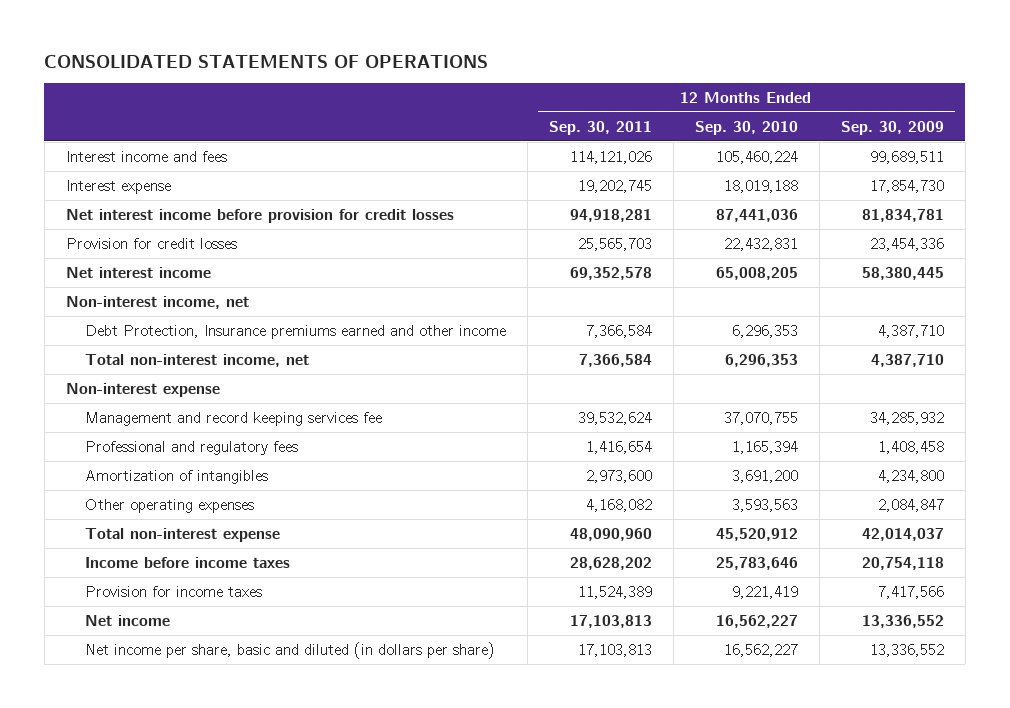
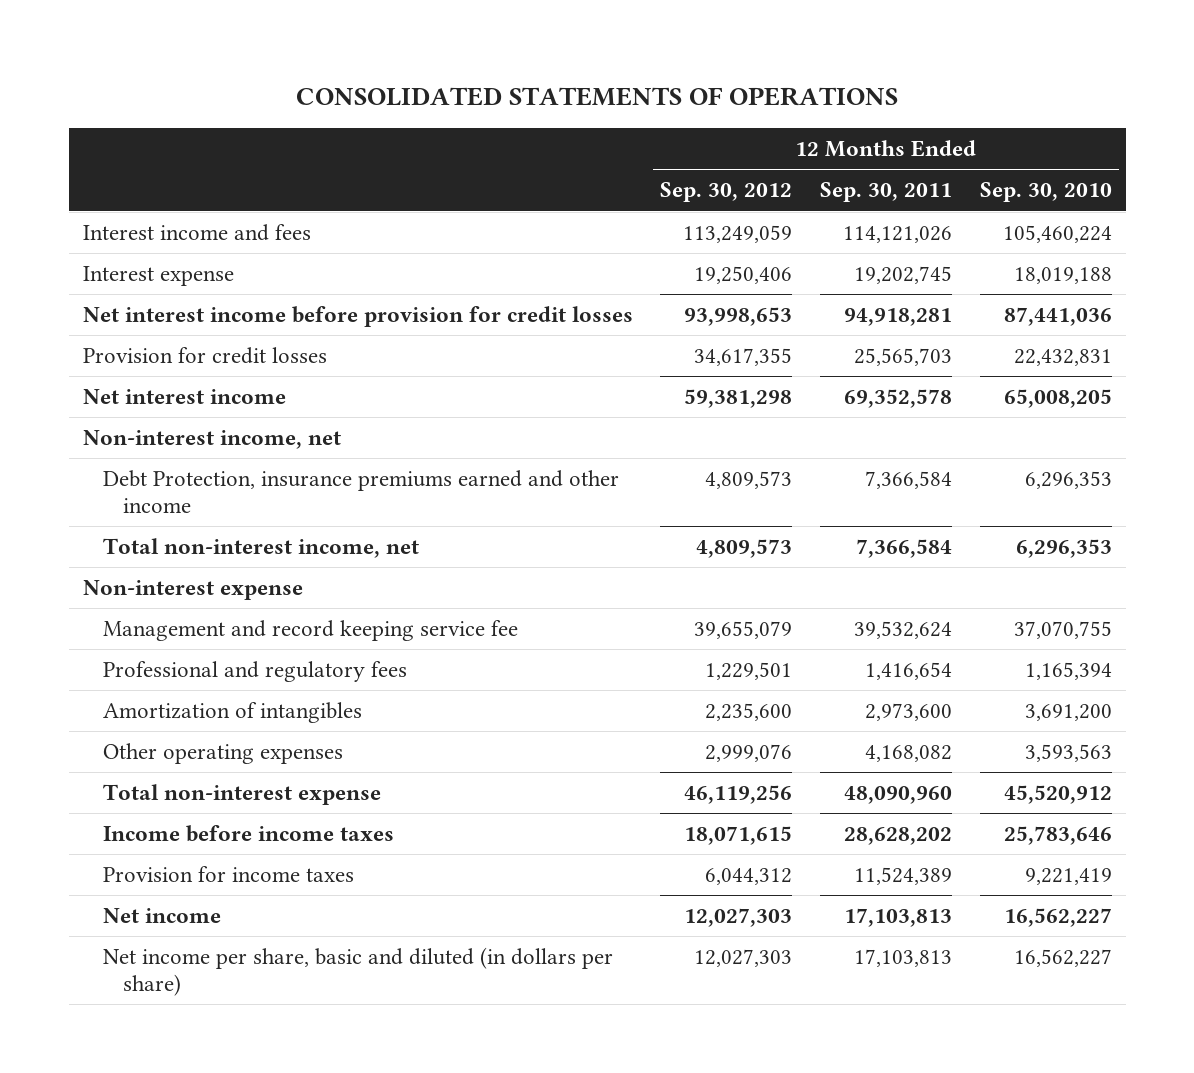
[840,120,944,135] Sep. 30, 2009 -> none
none -> [660,182,793,203] Sep. 30, 2012
[84,324,506,339] Debt Protection, Insurance premiums earned and other income -> [102,470,619,514] Debt Protection, insurance premiums earned and other income
[84,411,382,426] Management and record keeping services fee -> [102,620,518,642] Management and record keeping service fee

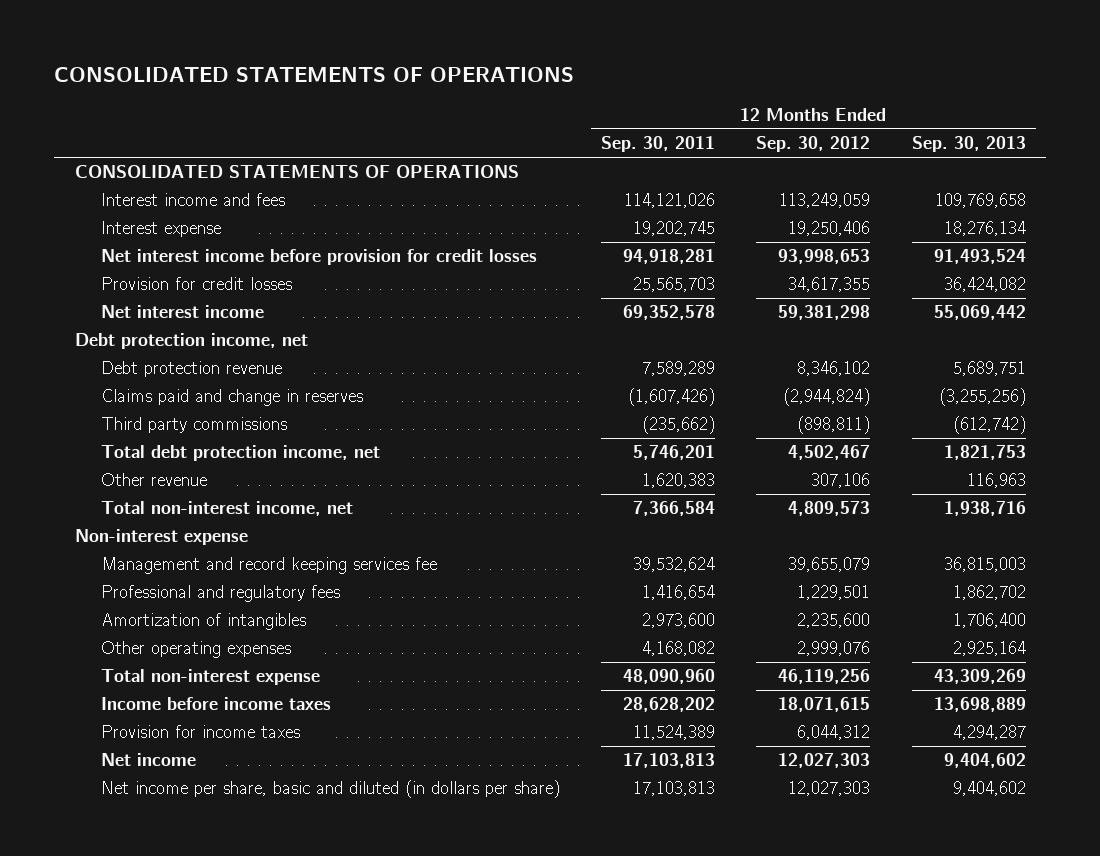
[979,182,1112,203] Sep. 30, 2010 -> none
none -> [911,136,1026,153] Sep. 30, 2013
none -> [74,165,519,179] CONSOLIDATED STATEMENTS OF OPERATIONS
[102,470,619,514] Debt Protection, insurance premiums earned and other income -> none
[82,430,341,450] Non-interest income, net -> [74,333,308,350] Debt protection income, net
none -> [101,361,283,378] Debt protection revenue
none -> [101,389,364,407] Claims paid and change in reserves
none -> [101,417,288,434] Third party commissions
none -> [101,445,381,462] Total debt protection income, net
none -> [101,473,208,487] Other revenue
[102,620,518,642] Management and record keeping service fee -> [101,557,438,575] Management and record keeping services fee

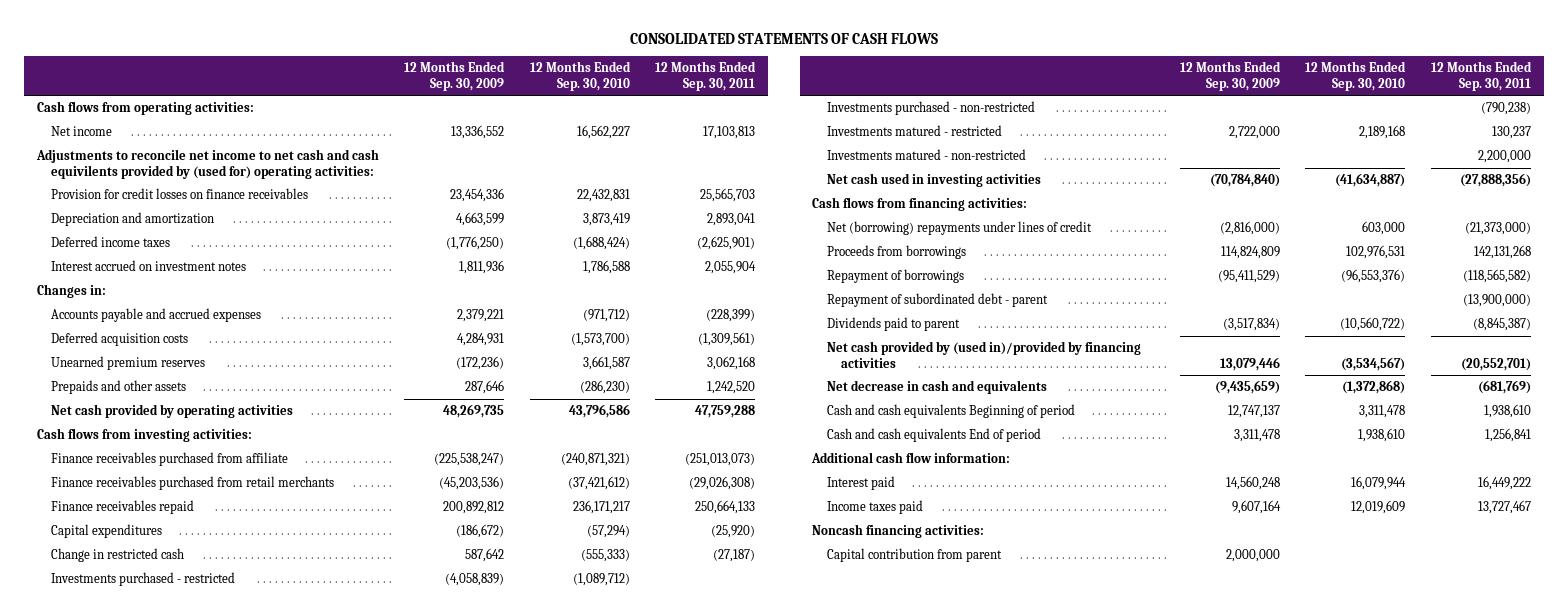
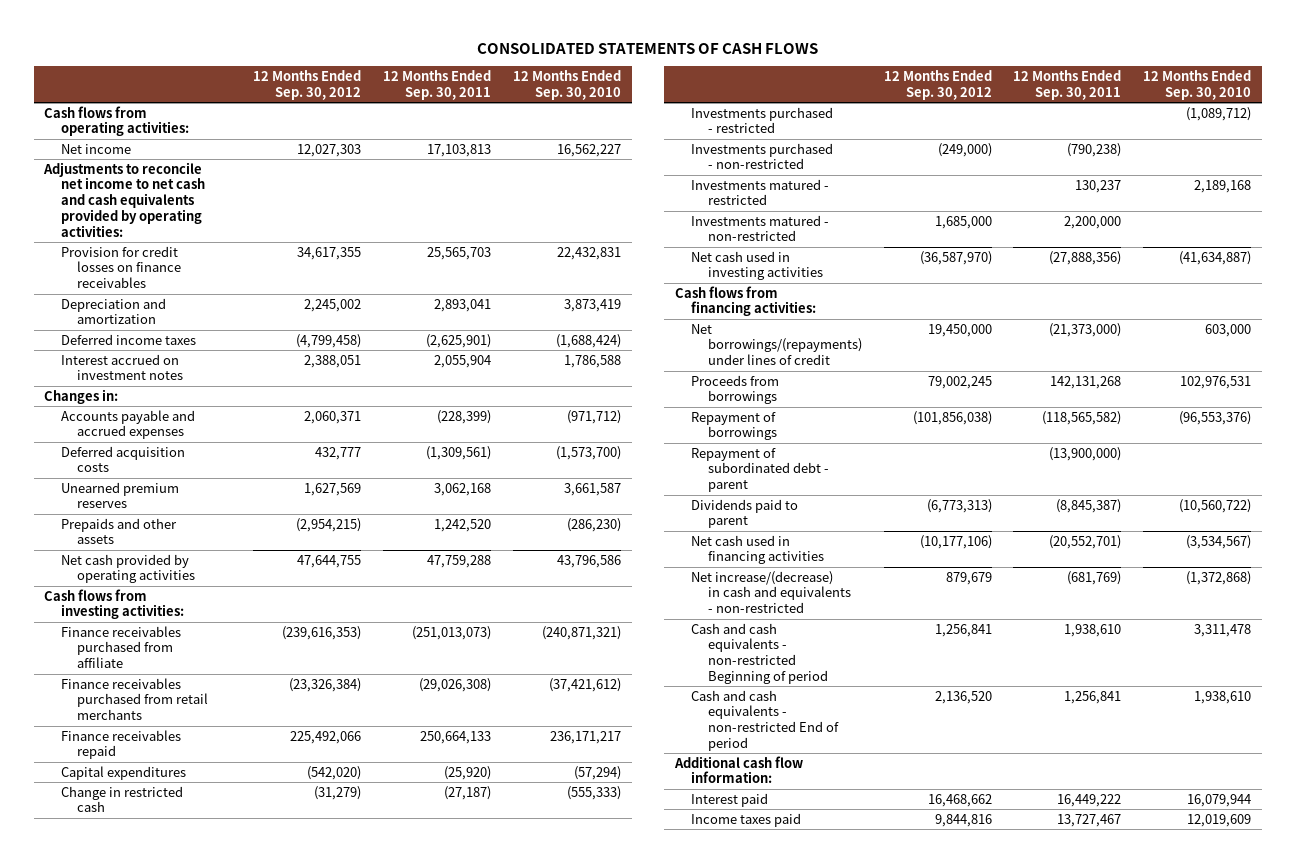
[404,61,506,91] 12 Months Ended Sep. 30, 2009 -> none
none -> [253,70,362,100] 12 Months Ended Sep. 30, 2012
[35,149,379,179] Adjustments to reconcile net income to net cash and cash equivilents provided by (used for) operating activities: -> [43,161,205,237] Adjustments to reconcile net income to net cash and cash equivalents provided by operating activities:
[826,221,1092,236] Net (borrowing) repayments under lines of credit -> [691,323,862,366] Net borrowings/(repayments) under lines of credit
[826,341,1141,368] Net cash provided by (used in)/provided by financing activities -> [691,534,824,565] Net cash used in financing activities
[826,380,1047,395] Net decrease in cash and equivalents -> [691,570,851,614] Net increase/(decrease) in cash and equivalents - non-restricted
[826,404,1075,419] Cash and cash equivalents Beginning of period -> [691,622,828,685] Cash and cash equivalents - non-restricted Beginning of period
[826,428,1041,443] Cash and cash equivalents End of period -> [691,689,839,752] Cash and cash equivalents - non-restricted End of period
[812,524,985,539] Noncash financing activities: -> none
[826,548,1002,563] Capital contribution from parent -> none

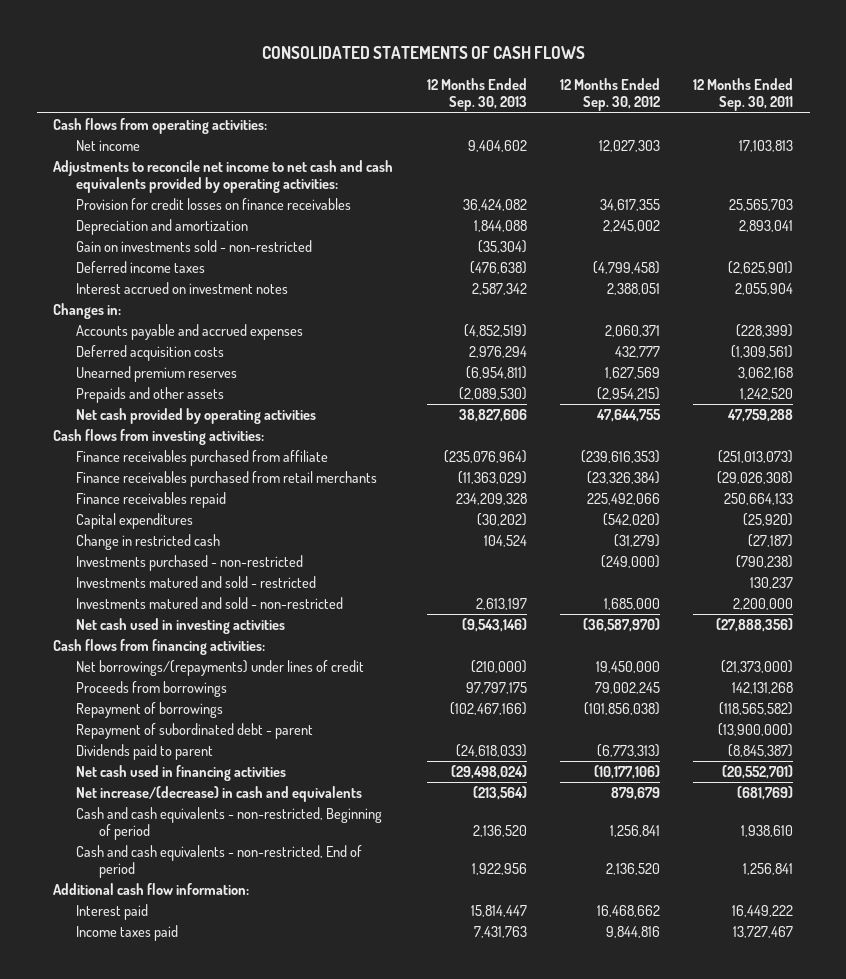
[512,70,621,100] 12 Months Ended Sep. 30, 2010 -> none
none -> [426,78,527,112] 12 Months Ended Sep. 30, 2013
none -> [76,239,313,252] Gain on investments sold - non-restricted
[691,106,834,134] Investments purchased - restricted -> none
[691,178,830,206] Investments matured - restricted -> [76,575,317,588] Investments matured and sold - restricted
[691,214,830,242] Investments matured - non-restricted -> [76,596,344,609] Investments matured and sold - non-restricted
[691,570,851,614] Net increase/(decrease) in cash and equivalents - non-restricted -> [76,785,363,802] Net increase/(decrease) in cash and equivalents
[691,622,828,685] Cash and cash equivalents - non-restricted Beginning of period -> [76,806,383,841] Cash and cash equivalents - non-restricted, Beginning of period
[691,689,839,752] Cash and cash equivalents - non-restricted End of period -> [76,844,363,879] Cash and cash equivalents - non-restricted, End of period

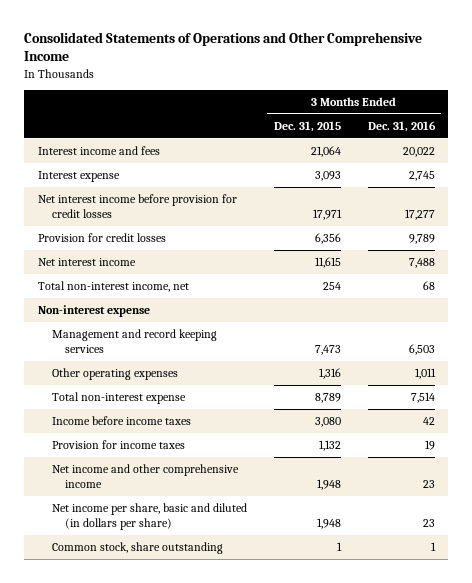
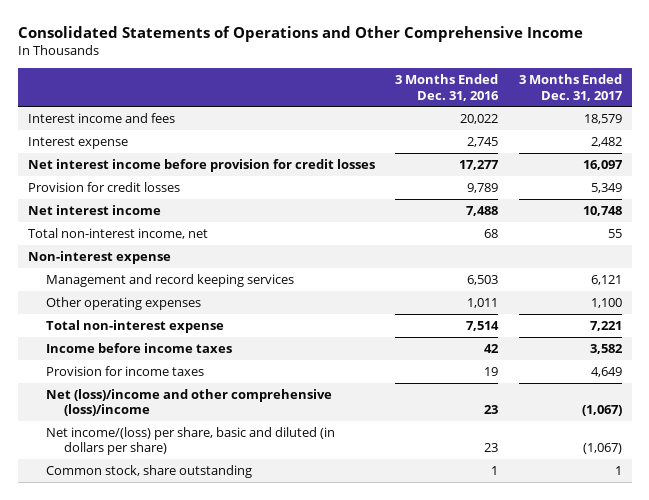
[273,120,341,132] Dec. 31, 2015 -> none
none -> [518,74,623,101] 3 Months Ended Dec. 31, 2017
[51,464,239,489] Net income and other comprehensive income -> [45,388,332,417] Net (loss)/income and other comprehensive (loss)/income
[51,503,247,531] Net income per share, basic and diluted (in dollars per share) -> [45,426,335,456] Net income/(loss) per share, basic and diluted (in dollars per share)

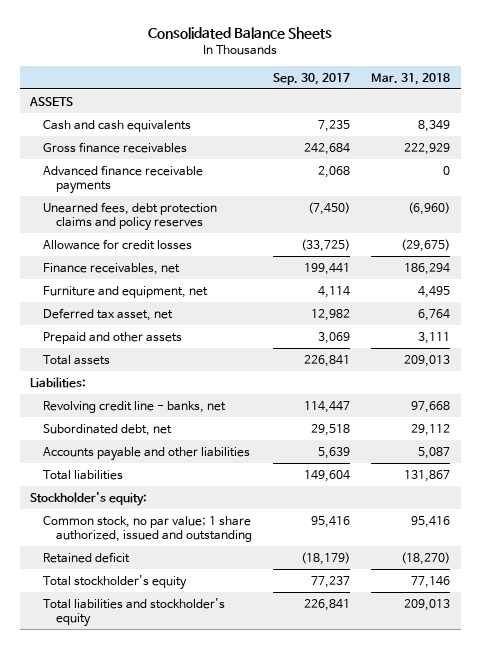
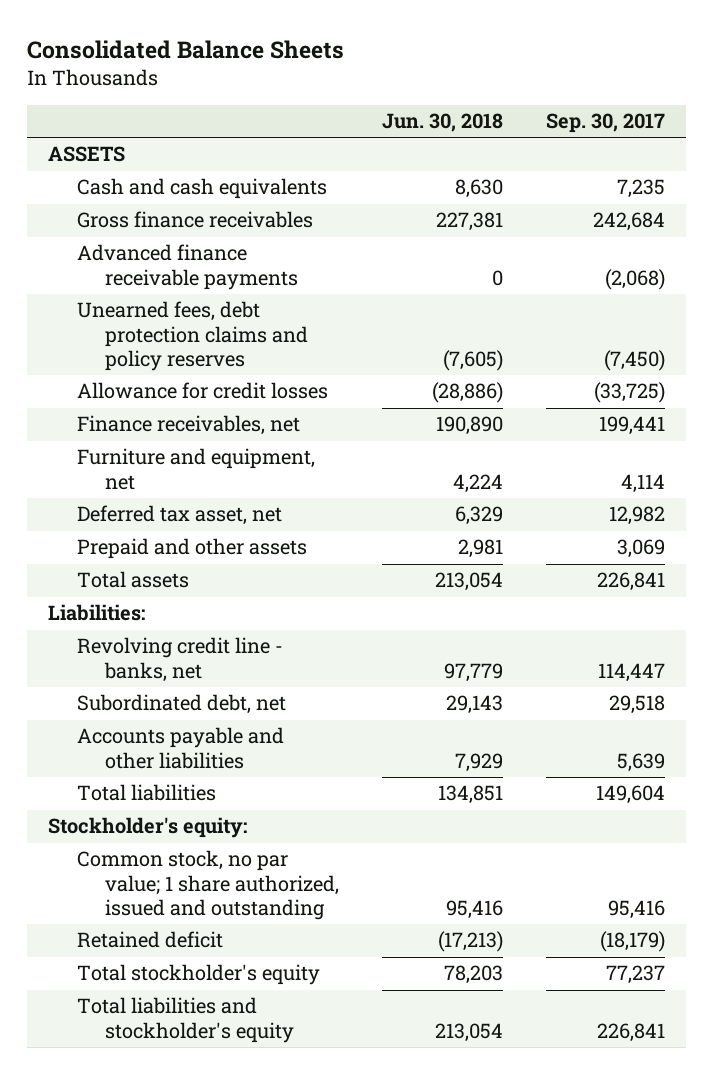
[371,72,451,85] Mar. 31, 2018 -> none
none -> [381,113,503,133] Jun. 30, 2018
[317,165,350,178] 2,068 -> [604,268,665,290] (2,068)

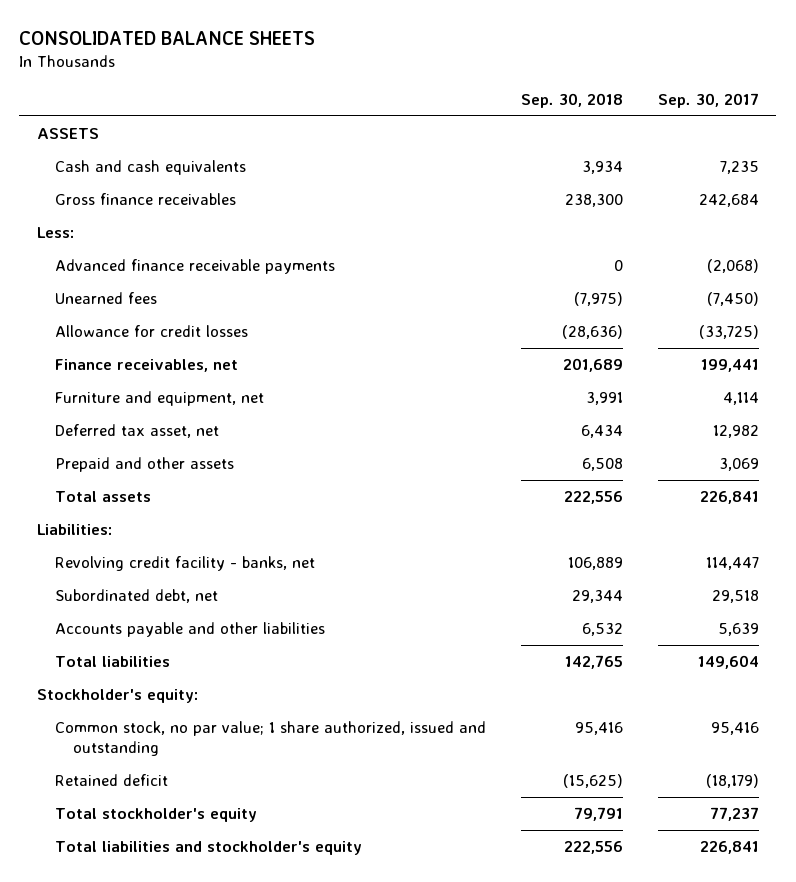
[27,39,345,59] Consolidated Balance Sheets -> [19,30,316,45] CONSOLIDATED BALANCE SHEETS
[381,113,503,133] Jun. 30, 2018 -> none
none -> [520,92,623,108] Sep. 30, 2018
none -> [36,226,74,238] Less:
[76,301,309,372] Unearned fees, debt protection claims and policy reserves -> [54,291,157,304] Unearned fees
[76,637,283,682] Revolving credit line - banks, net -> [54,555,315,571] Revolving credit facility - banks, net

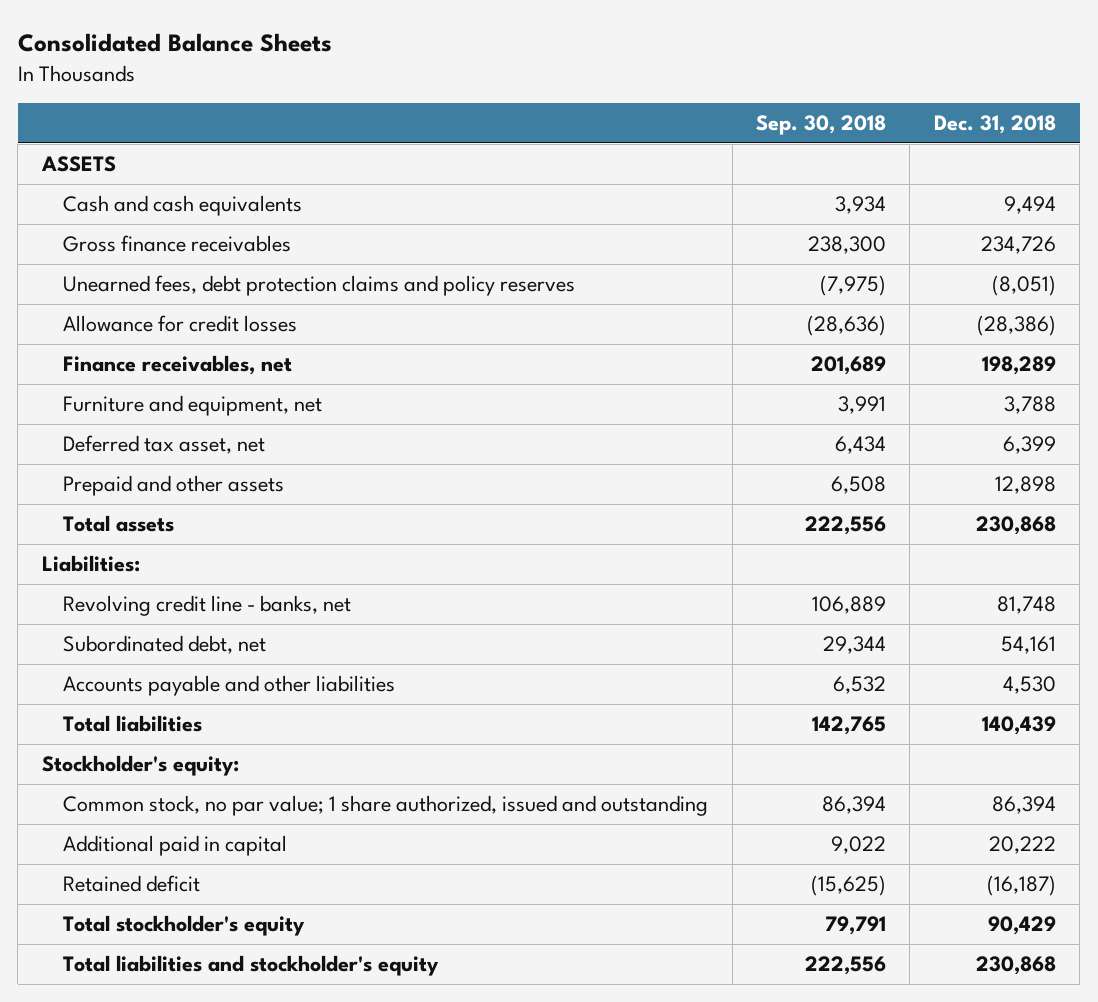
[19,30,316,45] CONSOLIDATED BALANCE SHEETS -> [17,33,332,53] Consolidated Balance Sheets
[657,92,759,108] Sep. 30, 2017 -> none
none -> [933,114,1056,134] Dec. 31, 2018
[36,226,74,238] Less: -> none
[54,258,335,274] Advanced finance receivable payments -> none
[54,291,157,304] Unearned fees -> [63,275,576,297] Unearned fees, debt protection claims and policy reserves
[54,555,315,571] Revolving credit facility - banks, net -> [63,595,352,617] Revolving credit line - banks, net
[574,721,623,735] 95,416 -> [822,796,887,815] 86,394
none -> [63,835,288,857] Additional paid in capital

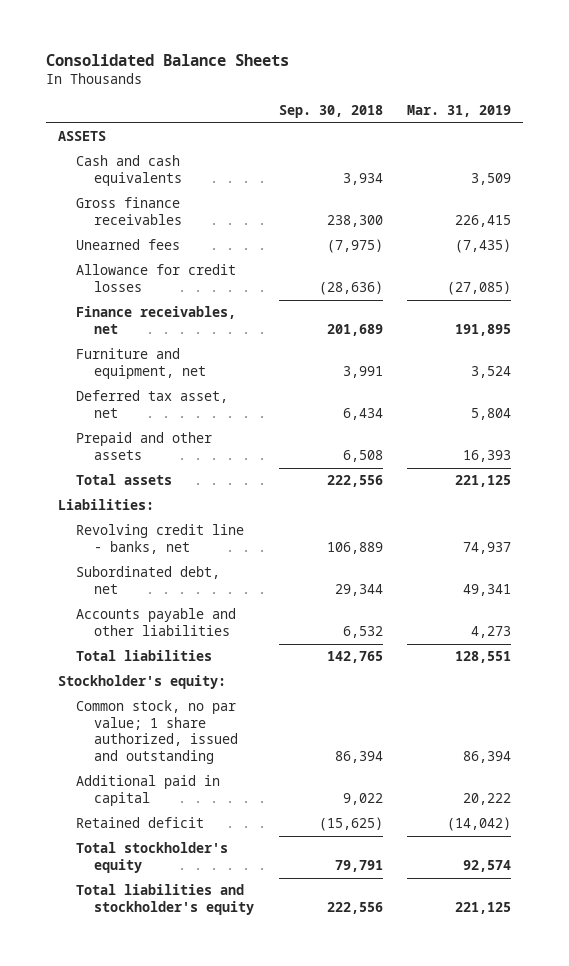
[933,114,1056,134] Dec. 31, 2018 -> none
none -> [406,104,511,117] Mar. 31, 2019
[63,275,576,297] Unearned fees, debt protection claims and policy reserves -> [75,239,180,251] Unearned fees

